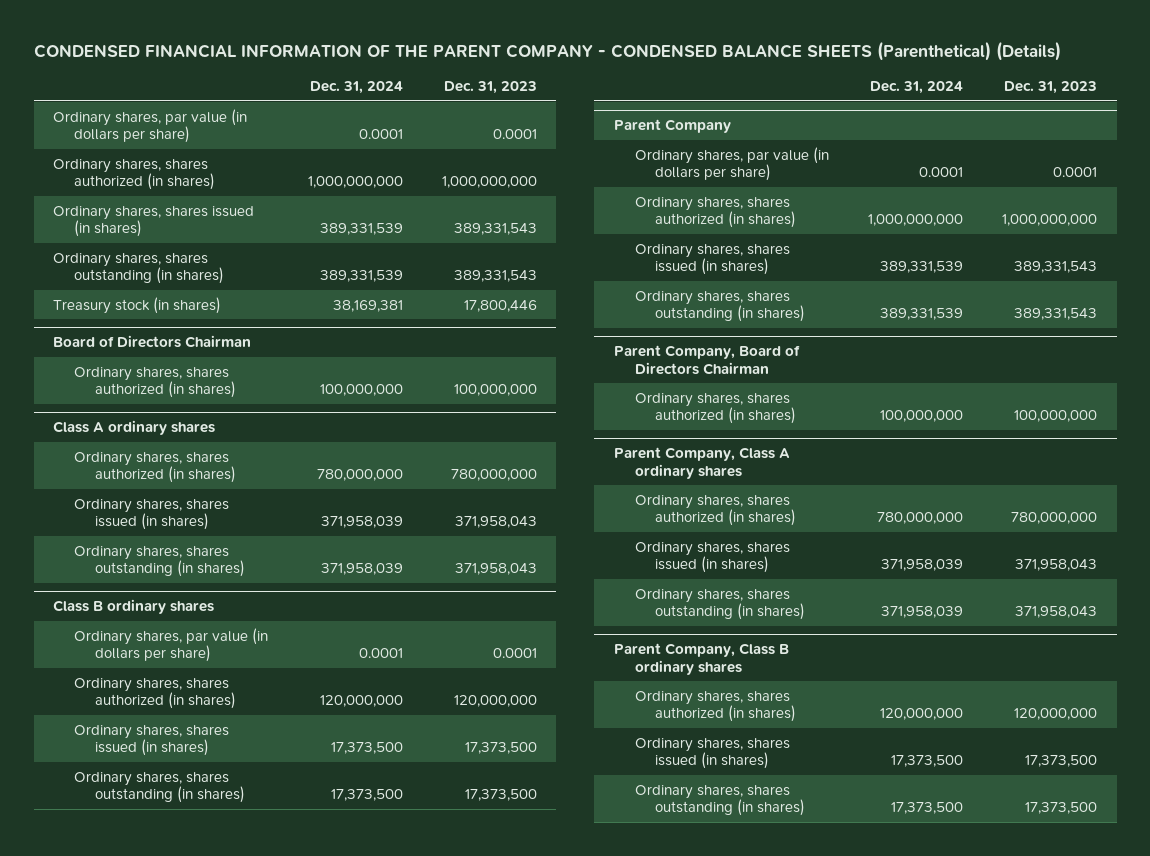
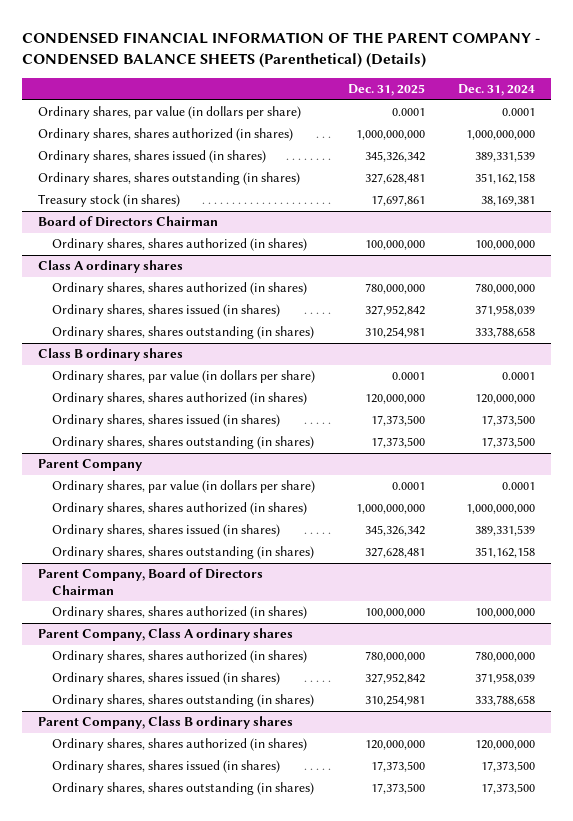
[443,81,537,95] Dec. 31, 2023 -> none
none -> [347,84,425,97] Dec. 31, 2025
[319,270,403,283] 389,331,539 -> [474,173,535,185] 351,162,158
[320,563,403,576] 371,958,039 -> [474,327,535,339] 333,788,658
[879,308,963,321] 389,331,539 -> [474,547,535,559] 351,162,158
[880,606,963,619] 371,958,039 -> [474,695,535,707] 333,788,658

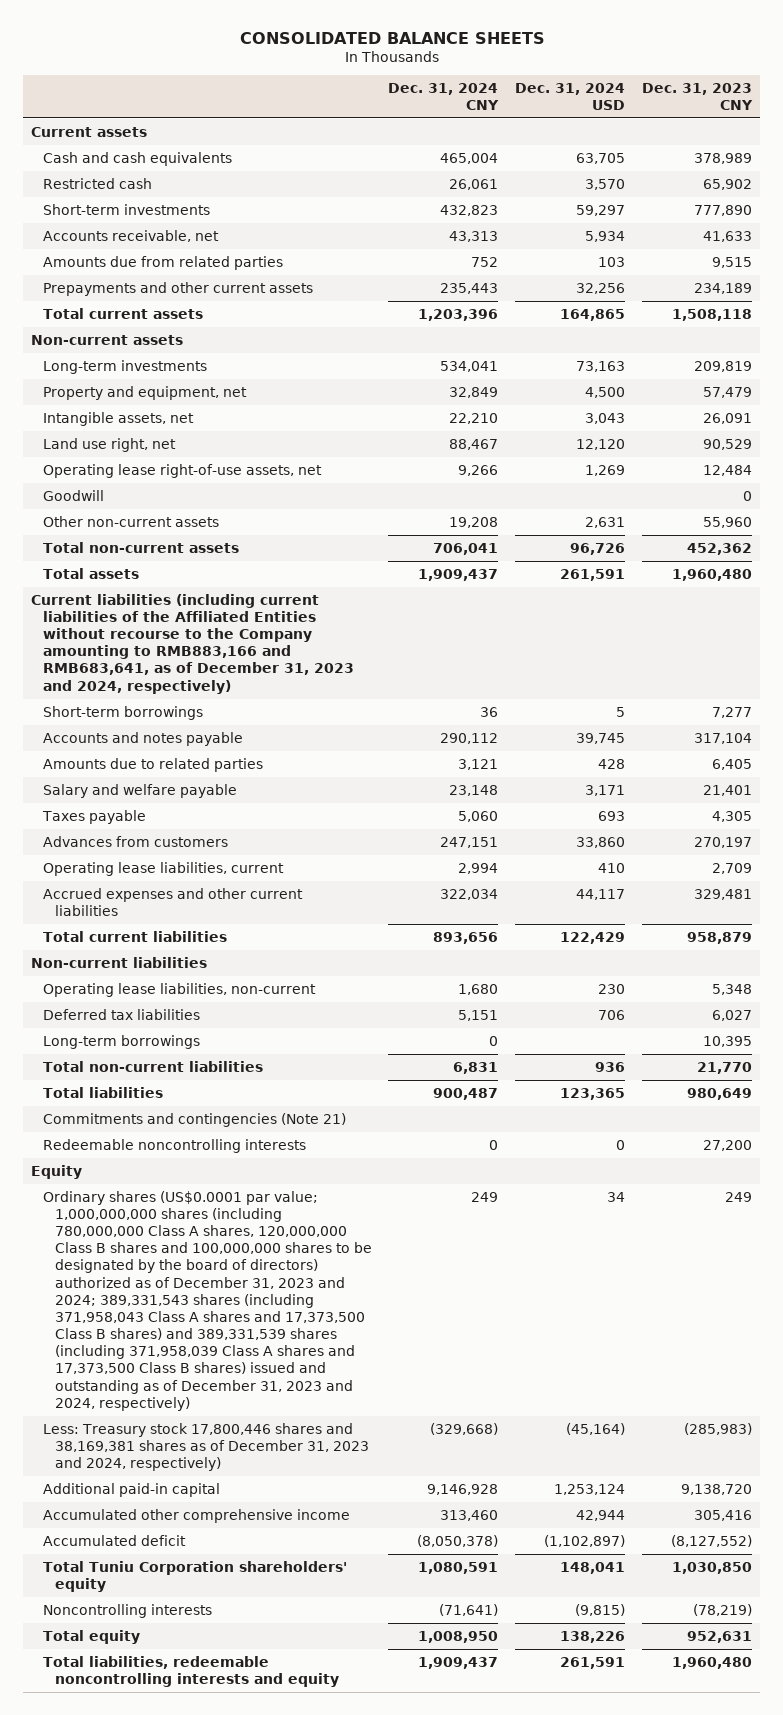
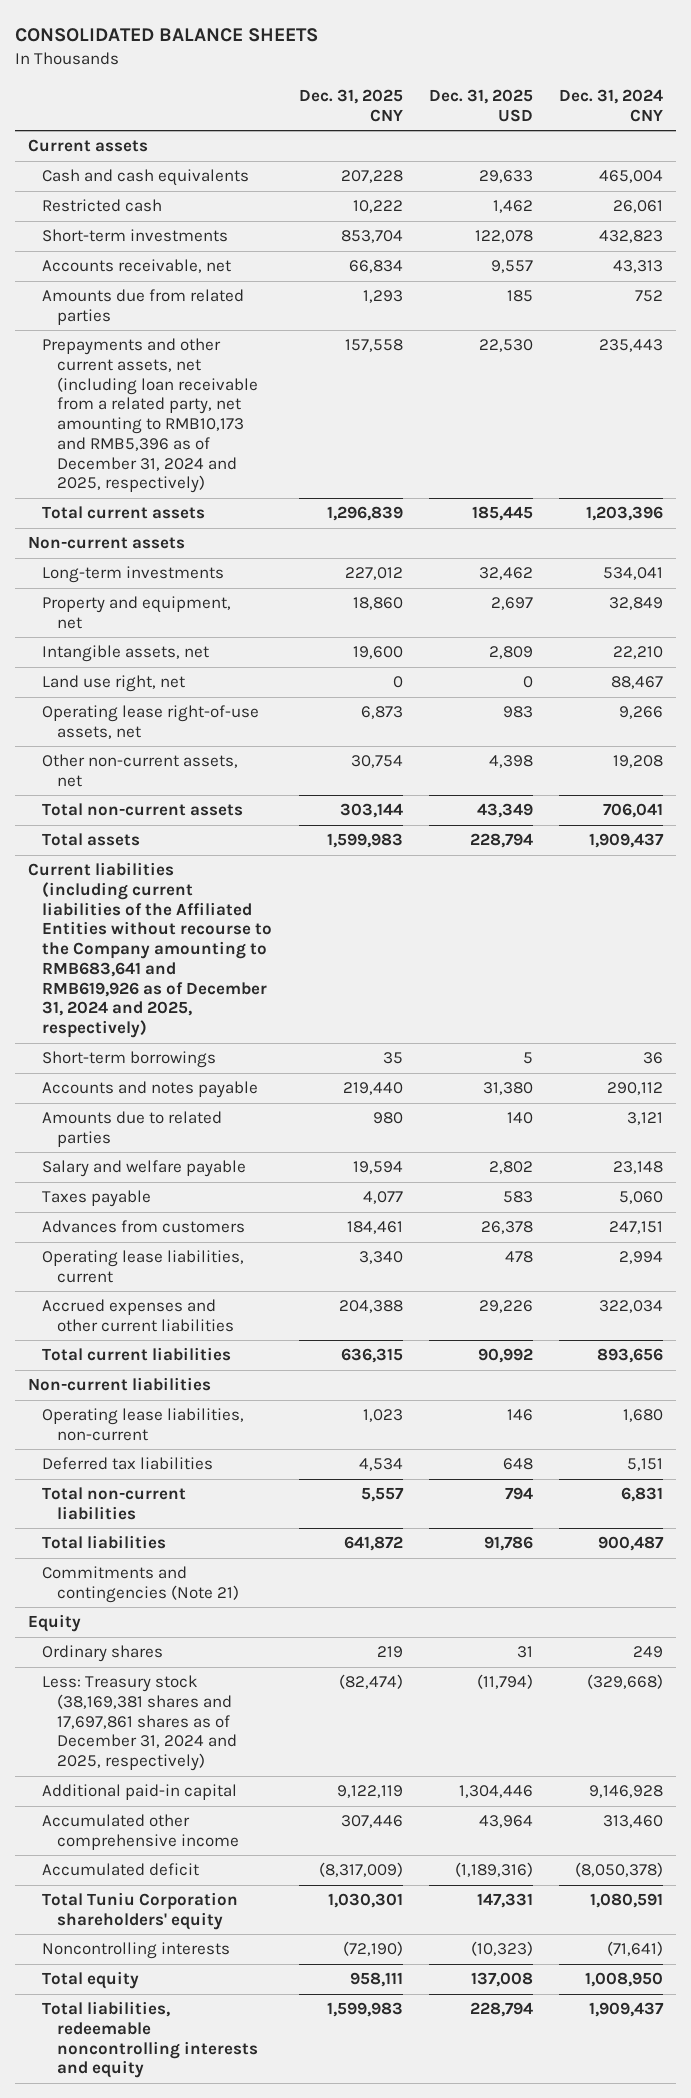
[515,82,626,110] Dec. 31, 2024 USD -> none
[641,82,753,110] Dec. 31, 2023 CNY -> none
none -> [298,88,403,122] Dec. 31, 2025 CNY
none -> [428,88,533,122] Dec. 31, 2025 USD
[42,281,313,296] Prepayments and other current assets -> [42,338,258,494] Prepayments and other current assets, net (including loan receivable from a related party, net amounting to RMB10,173 and RMB5,396 as of December 31, 2024 and 2025, respectively)
[42,489,104,501] Goodwill -> none
[42,515,219,527] Other non-current assets -> [42,754,239,787] Other non-current assets, net
[31,593,354,694] Current liabilities (including current liabilities of the Affiliated Entities without recourse to the Company amounting to RMB883,166 and RMB683,641, as of December 31, 2023 and 2024, respectively) -> [28,862,273,1039] Current liabilities (including current liabilities of the Affiliated Entities without recourse to the Company amounting to RMB683,641 and RMB619,926 as of December 31, 2024 and 2025, respectively)
[42,1034,200,1049] Long-term borrowings -> none
[42,1138,306,1153] Redeemable noncontrolling interests -> none
[42,1190,372,1411] Ordinary shares (US$0.0001 par value; 1,000,000,000 shares (including 780,000,000 Class A shares, 120,000,000 Class B shares and 100,000,000 shares to be designated by the board of directors) authorized as of December 31, 2023 and 2024; 389,331,543 shares (including 371,958,043 Class A shares and 17,373,500 Class B shares) and 389,331,539 shares (including 371,958,039 Class A shares and 17,373,500 Class B shares) issued and outstanding as of December 31, 2023 and 2024, respectively) -> [42,1645,164,1663] Ordinary shares
[42,1422,369,1472] Less: Treasury stock 17,800,446 shares and 38,169,381 shares as of December 31, 2023 and 2024, respectively) -> [42,1675,237,1772] Less: Treasury stock (38,169,381 shares and 17,697,861 shares as of December 31, 2024 and 2025, respectively)

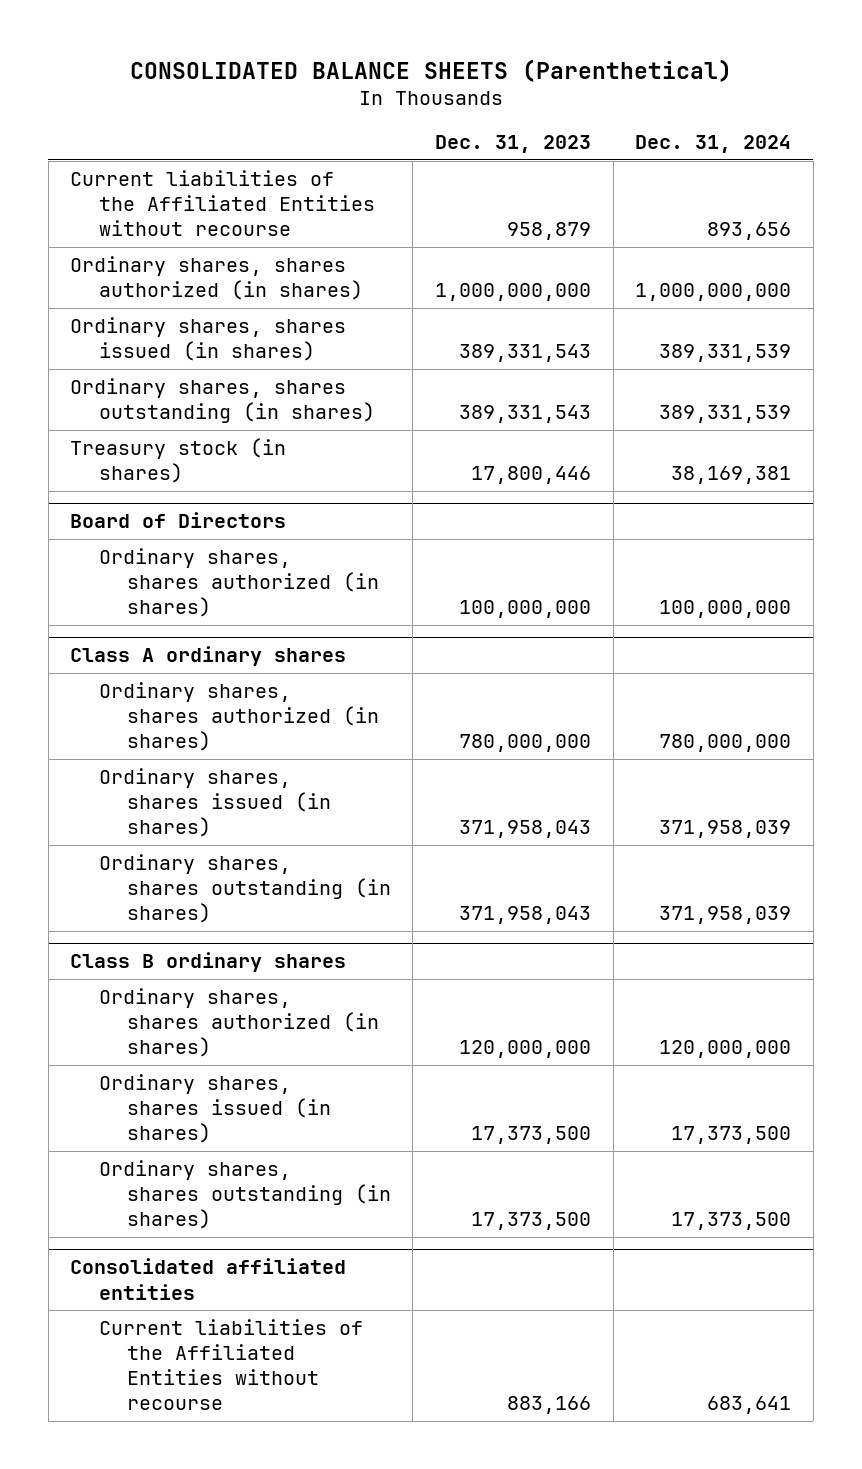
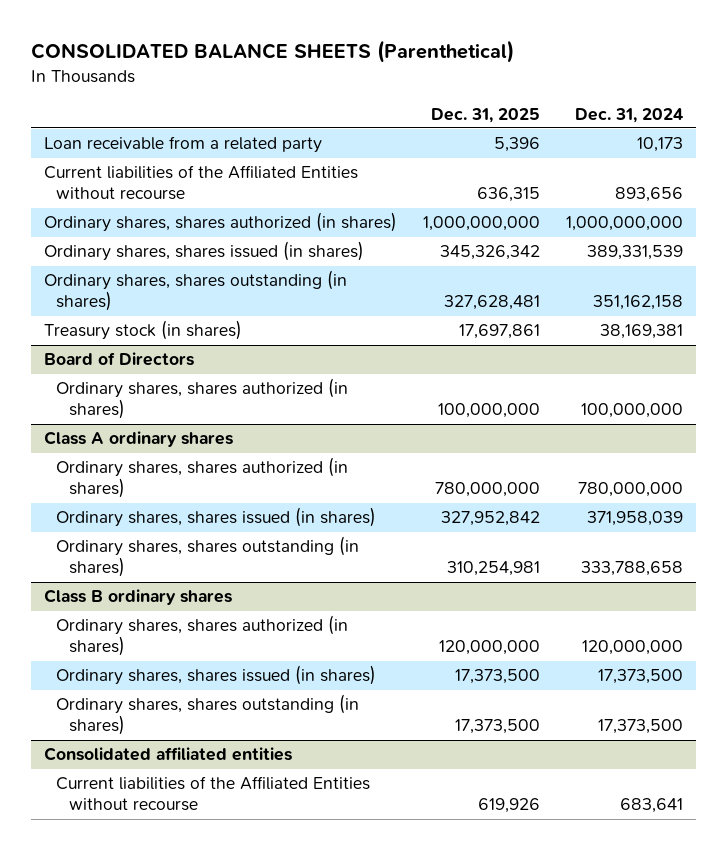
[434,135,591,154] Dec. 31, 2023 -> none
none -> [431,107,541,123] Dec. 31, 2025
none -> [44,136,323,154] Loan receivable from a related party
[659,405,792,424] 389,331,539 -> [593,295,684,311] 351,162,158
[659,906,792,925] 371,958,039 -> [581,561,684,577] 333,788,658

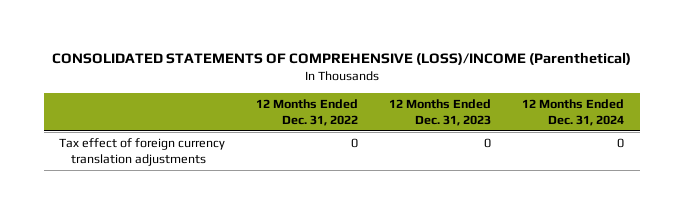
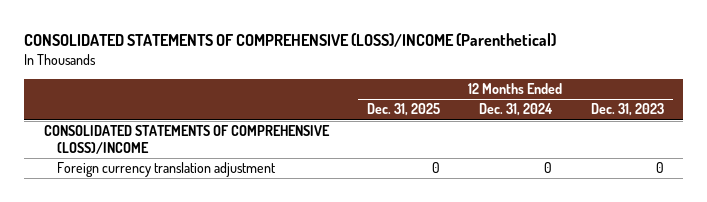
[256,98,359,127] 12 Months Ended Dec. 31, 2022 -> none
none -> [367,103,441,117] Dec. 31, 2025
none -> [43,125,330,155] CONSOLIDATED STATEMENTS OF COMPREHENSIVE (LOSS)/INCOME
[59,137,226,167] Tax effect of foreign currency translation adjustments -> [56,162,276,178] Foreign currency translation adjustment

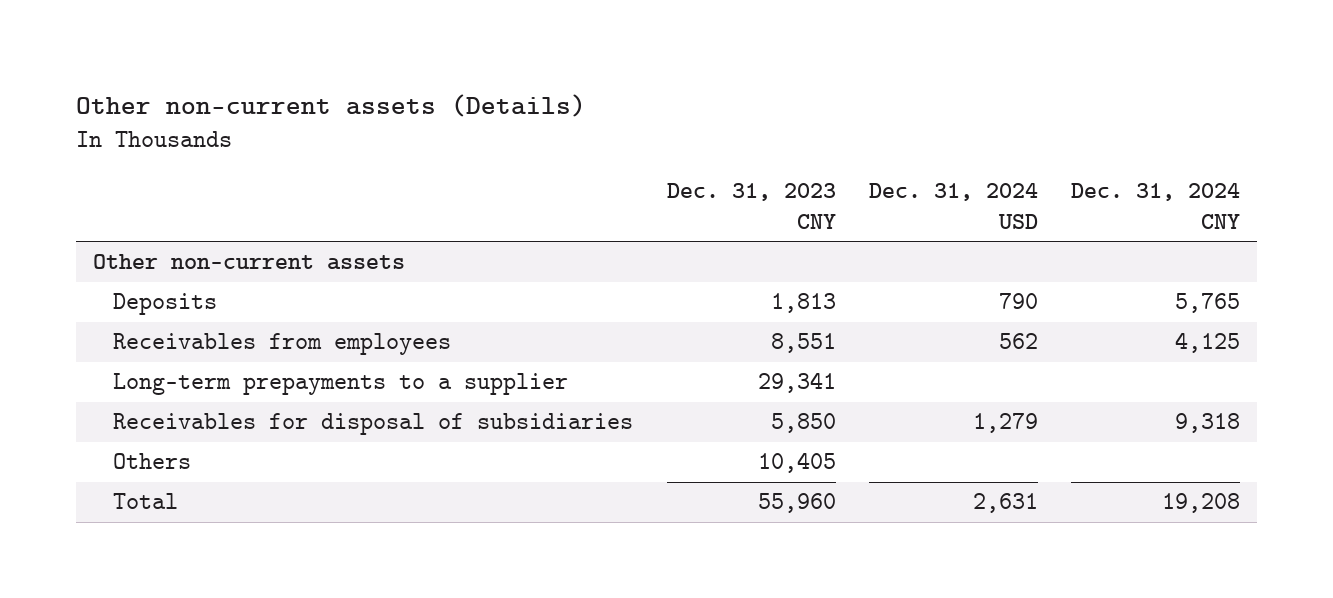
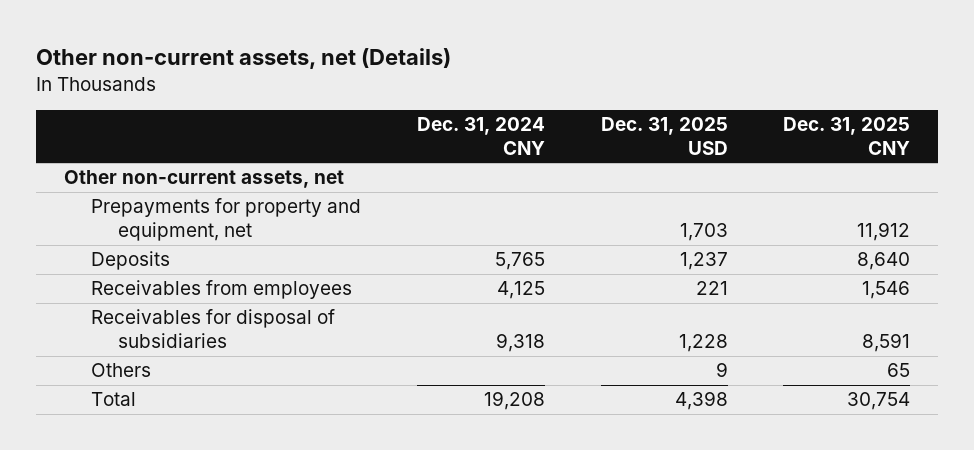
[76,93,587,117] Other non-current assets (Details) -> [35,48,451,70] Other non-current assets, net (Details)
[666,183,836,229] Dec. 31, 2023 CNY -> none
[868,183,1038,229] Dec. 31, 2024 USD -> none
none -> [600,117,728,155] Dec. 31, 2025 USD
none -> [783,117,911,155] Dec. 31, 2025 CNY
[92,254,405,271] Other non-current assets -> [63,170,344,189] Other non-current assets, net
none -> [90,198,361,242] Prepayments for property and equipment, net
[113,373,569,396] Long-term prepayments to a supplier -> none

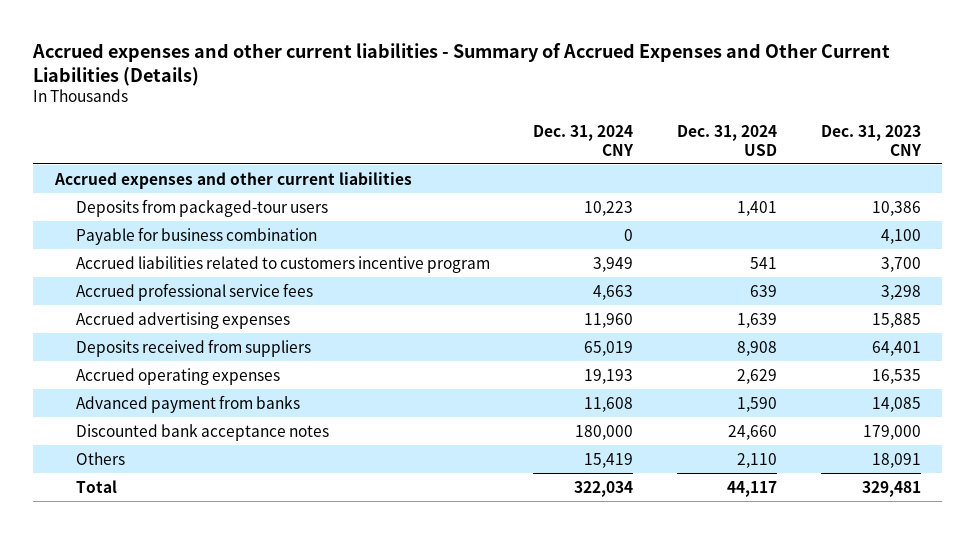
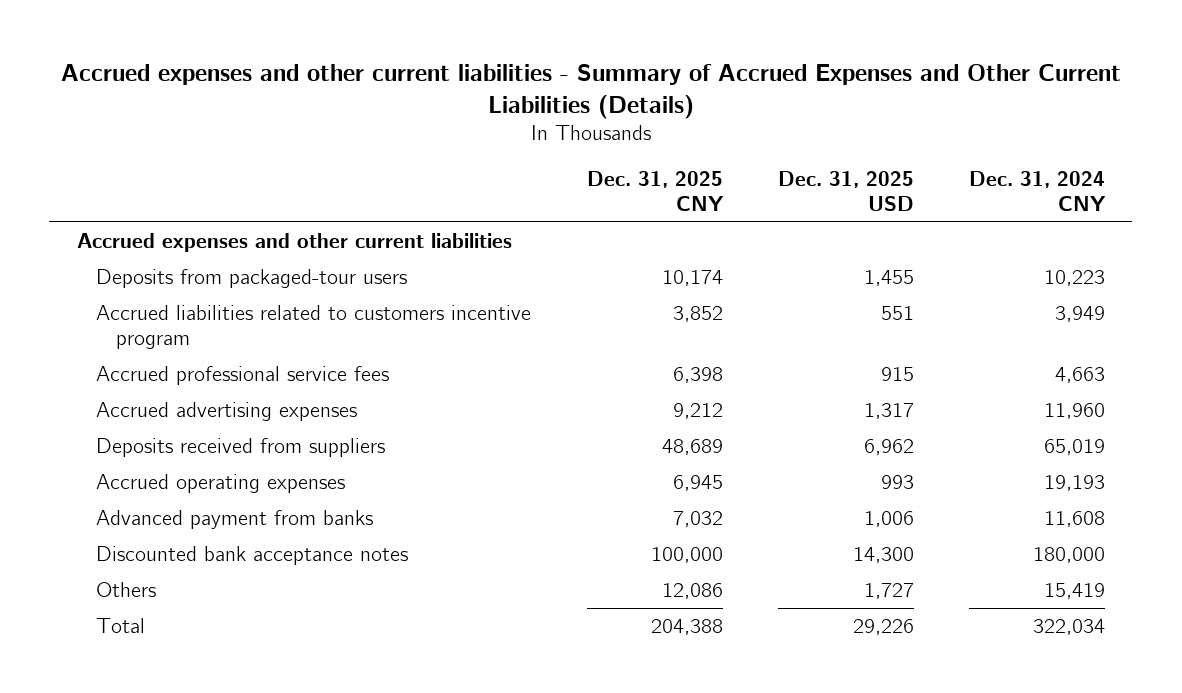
[677,125,778,156] Dec. 31, 2024 USD -> none
[820,125,922,156] Dec. 31, 2023 CNY -> none
none -> [586,170,724,211] Dec. 31, 2025 CNY
none -> [777,170,914,211] Dec. 31, 2025 USD
[75,226,317,245] Payable for business combination -> none

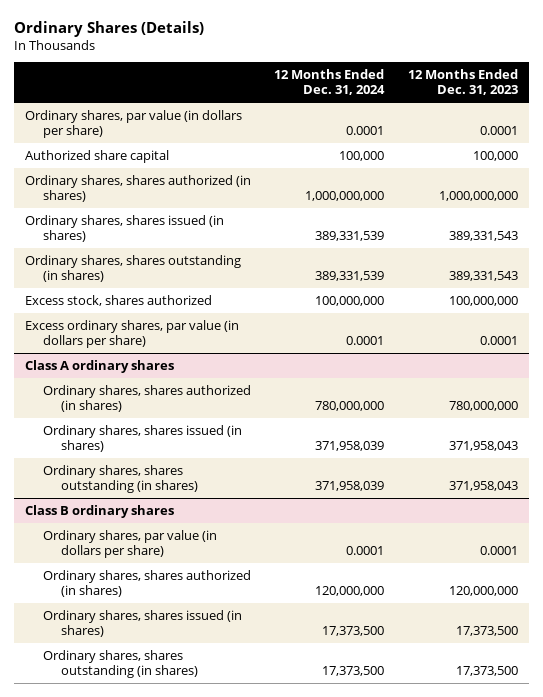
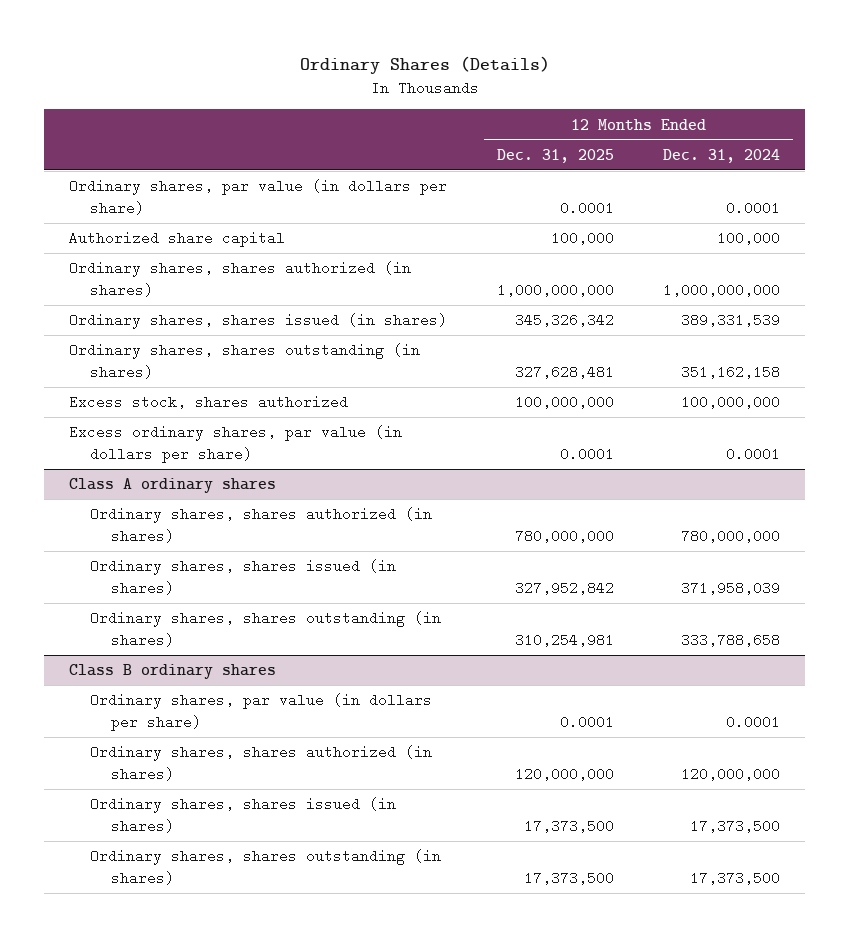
[407,68,518,96] 12 Months Ended Dec. 31, 2023 -> none
none -> [496,148,614,163] Dec. 31, 2025
[315,271,385,282] 389,331,539 -> [681,364,781,379] 351,162,158
[315,481,385,492] 371,958,039 -> [681,632,781,647] 333,788,658

